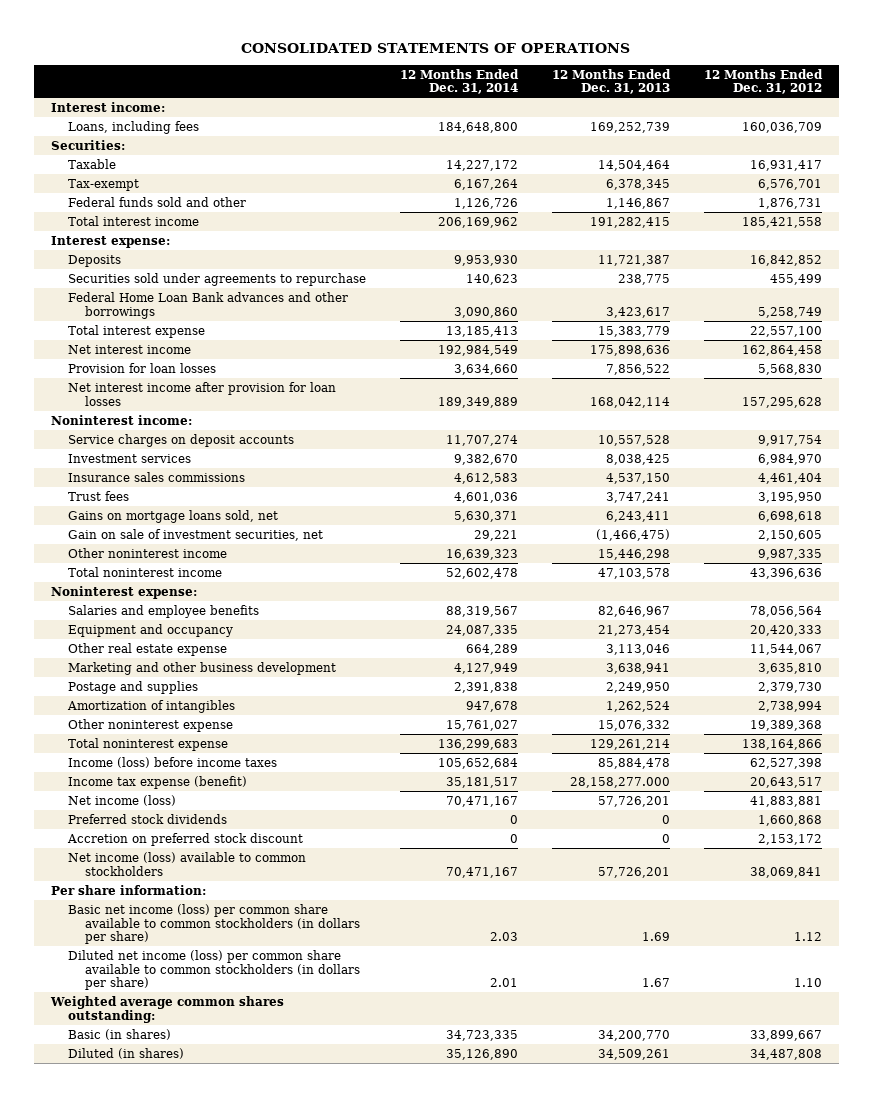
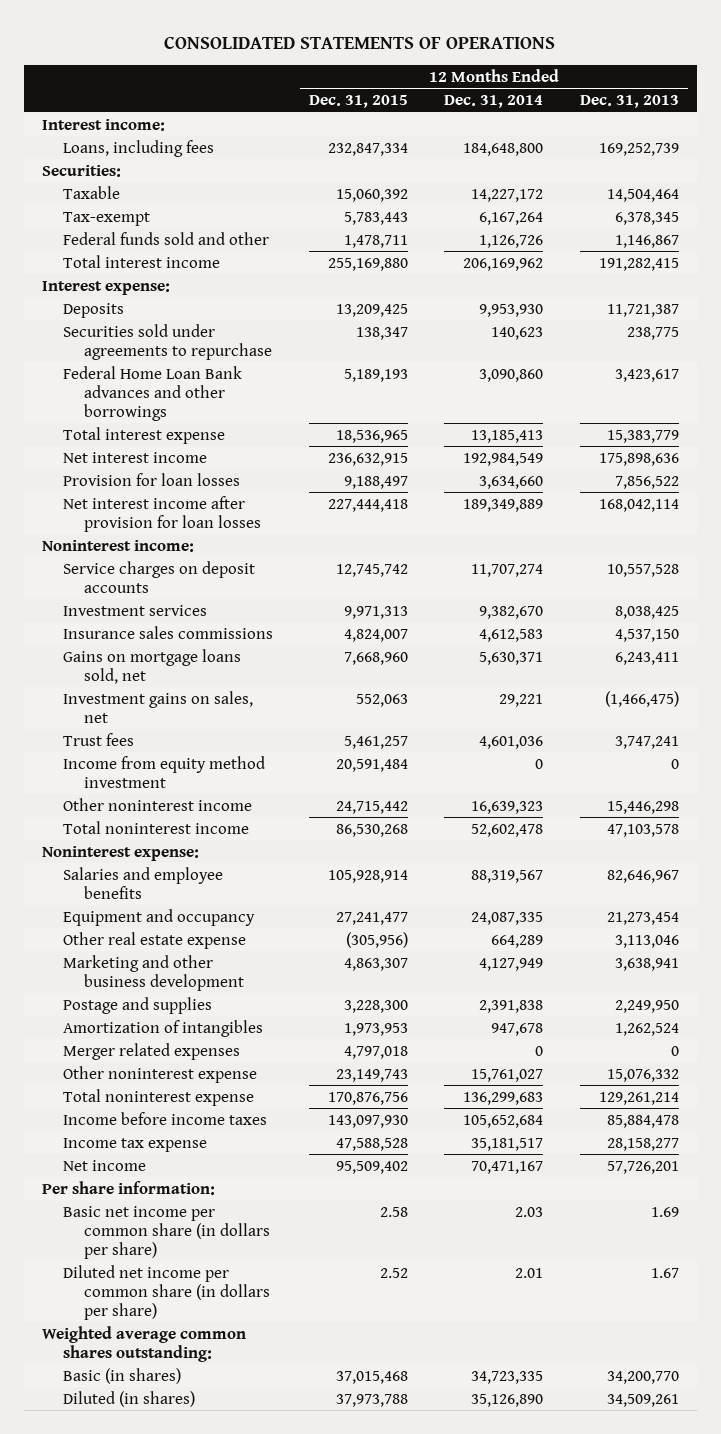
[703,68,823,95] 12 Months Ended Dec. 31, 2012 -> none
none -> [309,95,409,109] Dec. 31, 2015
[67,528,323,541] Gain on sale of investment securities, net -> [62,690,253,723] Investment gains on sales, net
[67,490,129,501] Trust fees -> [62,732,134,746] Trust fees
none -> [62,755,265,788] Income from equity method investment
none -> [62,1042,240,1060] Merger related expenses
[67,813,227,824] Preferred stock dividends -> none
[66,832,303,846] Accretion on preferred stock discount -> none
[67,851,306,876] Net income (loss) available to common stockholders -> none
[67,756,277,768] Income (loss) before income taxes -> [62,1111,267,1125] Income before income taxes
[67,775,247,789] Income tax expense (benefit) -> [62,1137,207,1152] Income tax expense
[569,776,670,788] 28,158,277.000 -> [606,1137,679,1151] 28,158,277
[67,794,176,806] Net income (loss) -> [62,1159,146,1171] Net income
[67,903,360,945] Basic net income (loss) per common share available to common stockholders (in dollars per share) -> [62,1205,271,1259] Basic net income per common share (in dollars per share)
[67,949,360,991] Diluted net income (loss) per common share available to common stockholders (in dollars per share) -> [62,1264,271,1320] Diluted net income per common share (in dollars per share)

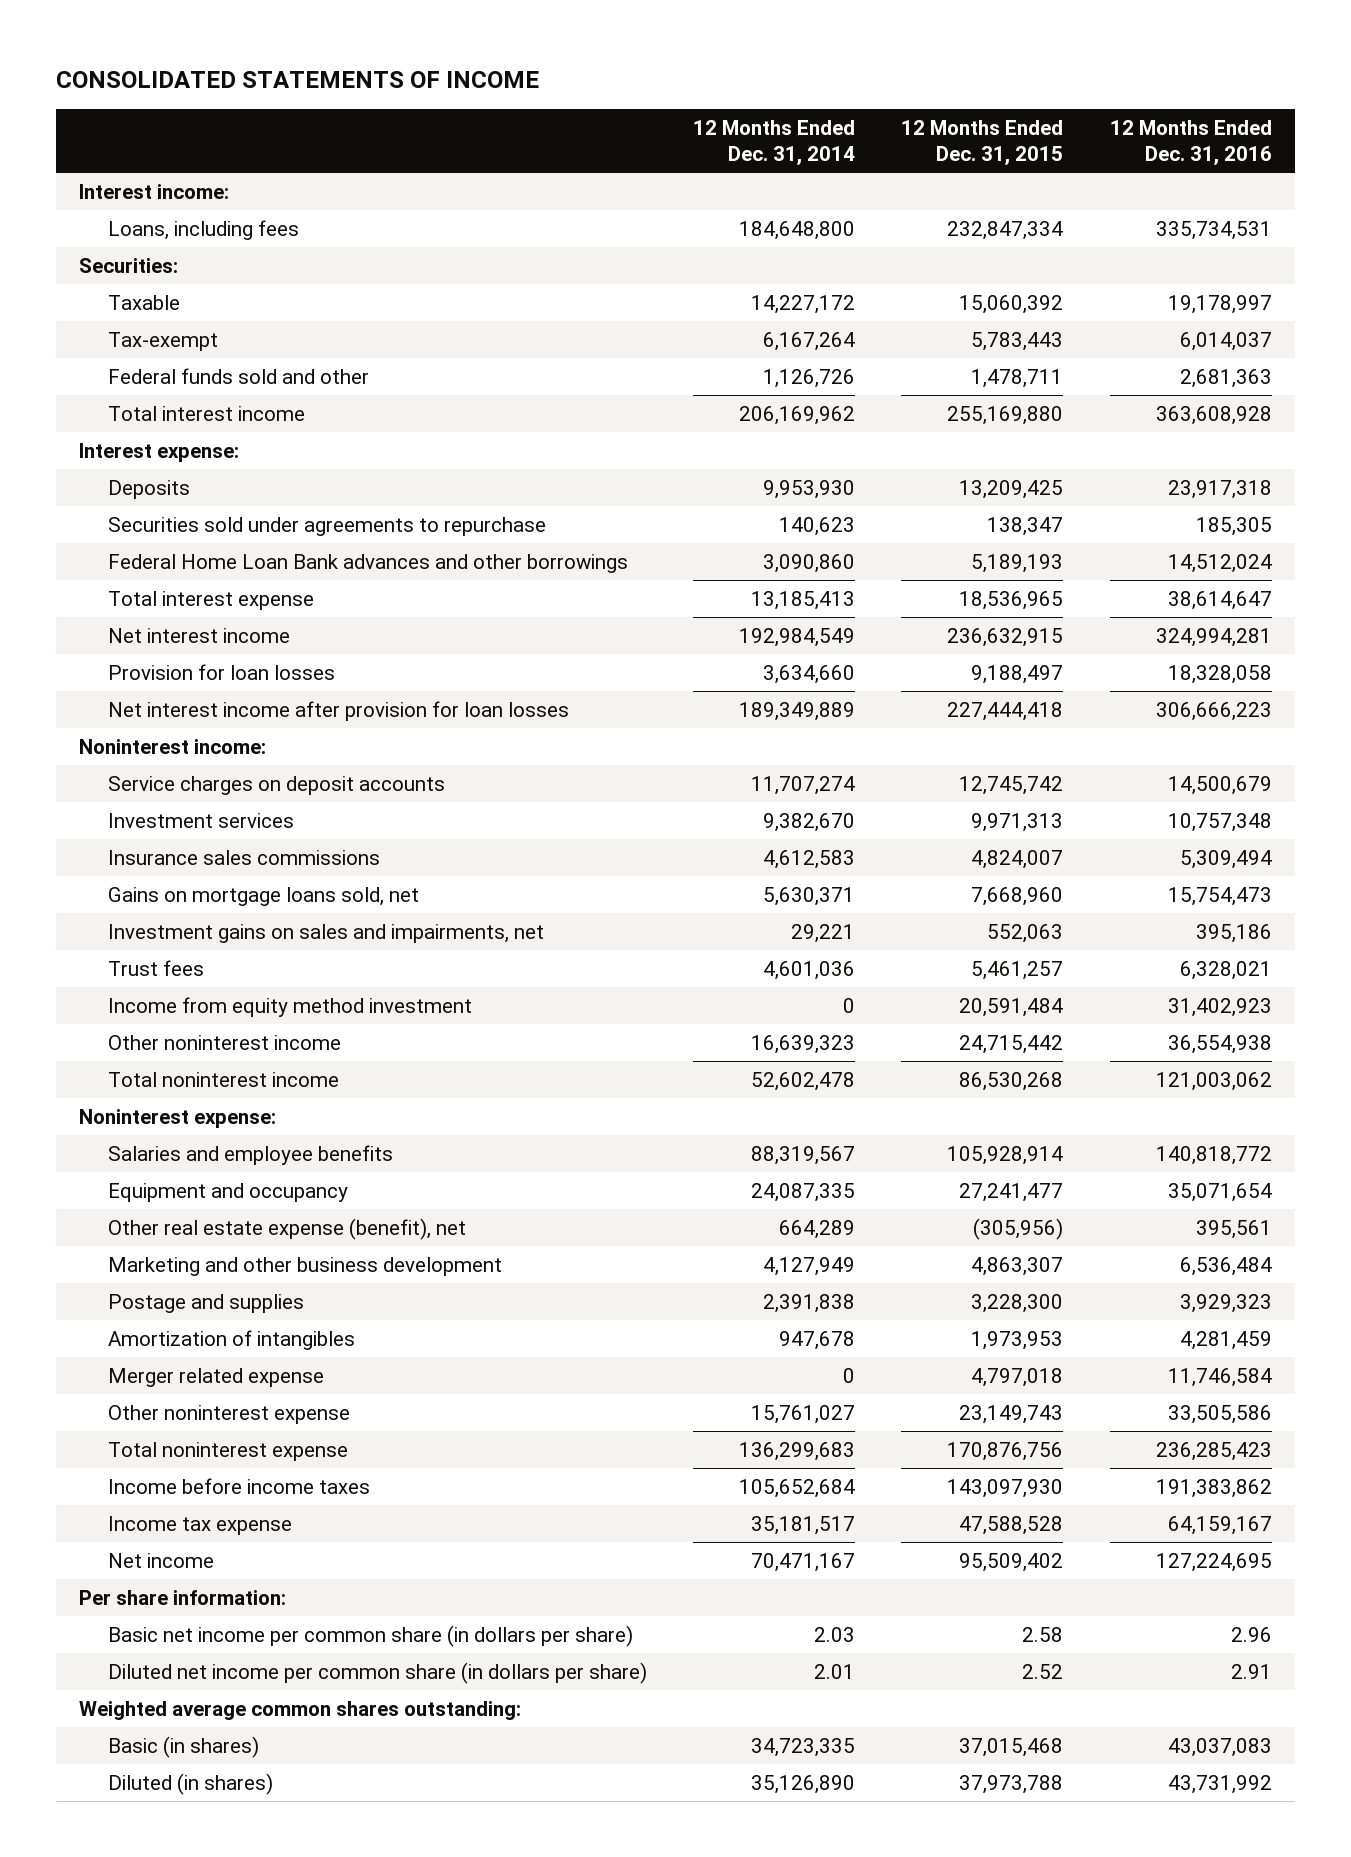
[164,36,556,50] CONSOLIDATED STATEMENTS OF OPERATIONS -> [56,71,540,89] CONSOLIDATED STATEMENTS OF INCOME
[579,95,679,109] Dec. 31, 2013 -> none
none -> [1109,119,1272,167] 12 Months Ended Dec. 31, 2016
[62,690,253,723] Investment gains on sales, net -> [107,923,544,943] Investment gains on sales and impairments, net
[62,931,246,949] Other real estate expense -> [107,1217,466,1240] Other real estate expense (benefit), net
[62,1042,240,1060] Merger related expenses -> [107,1367,324,1387] Merger related expense

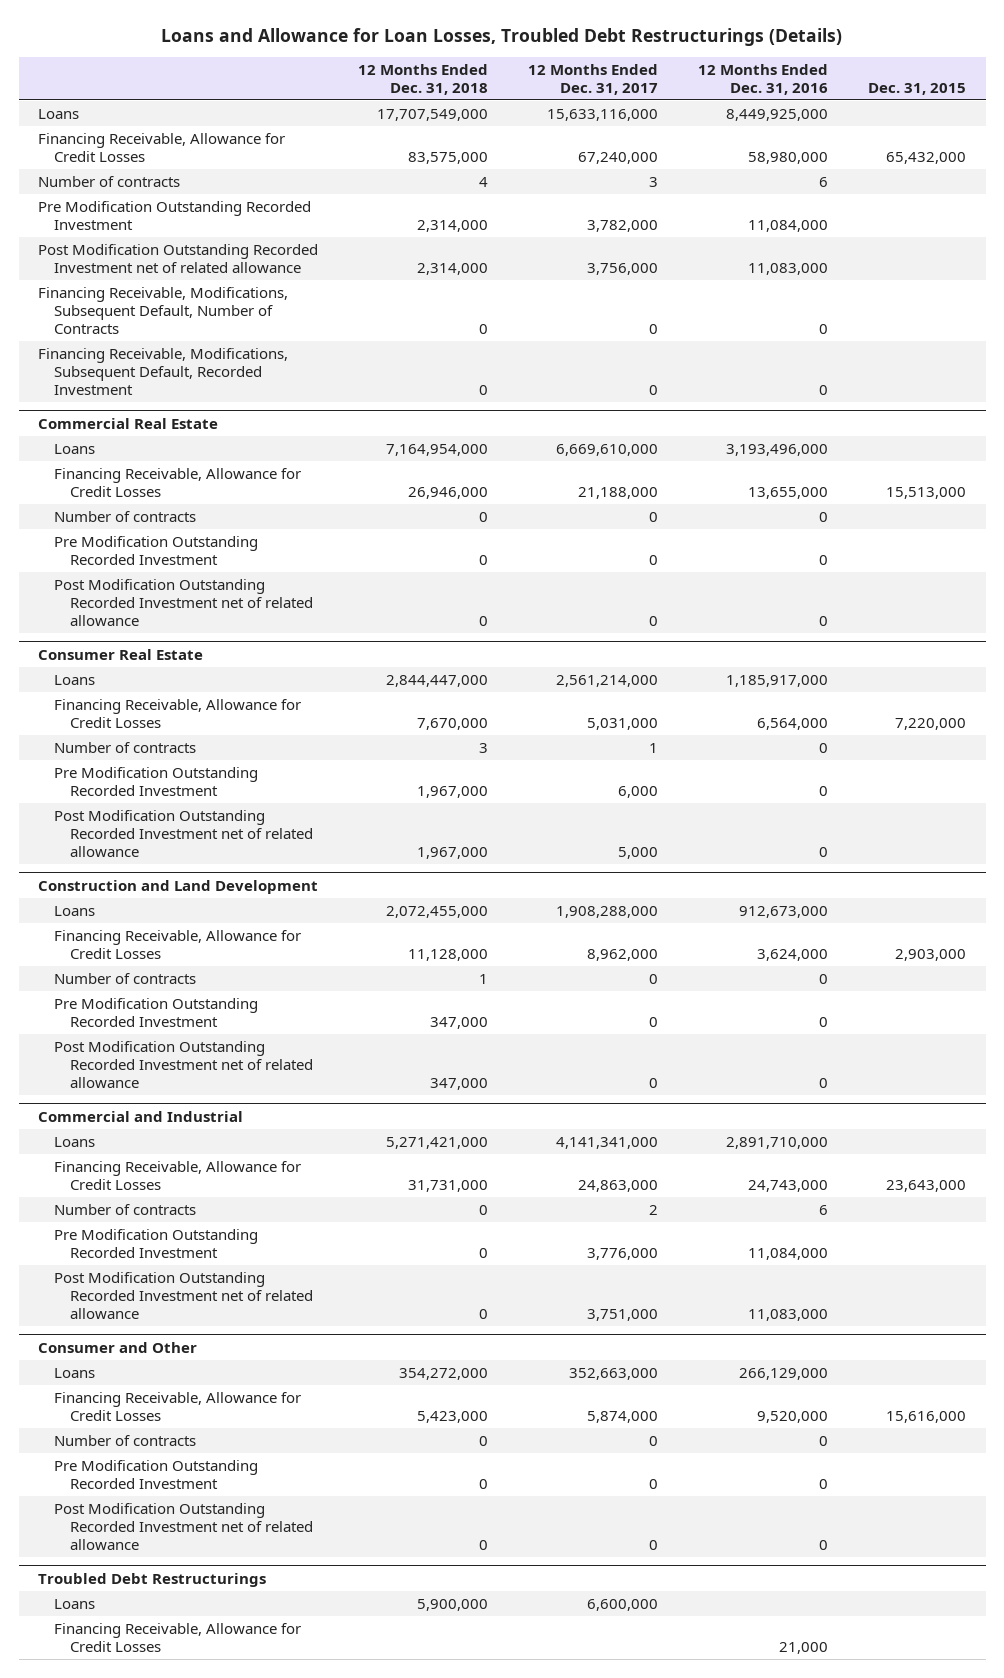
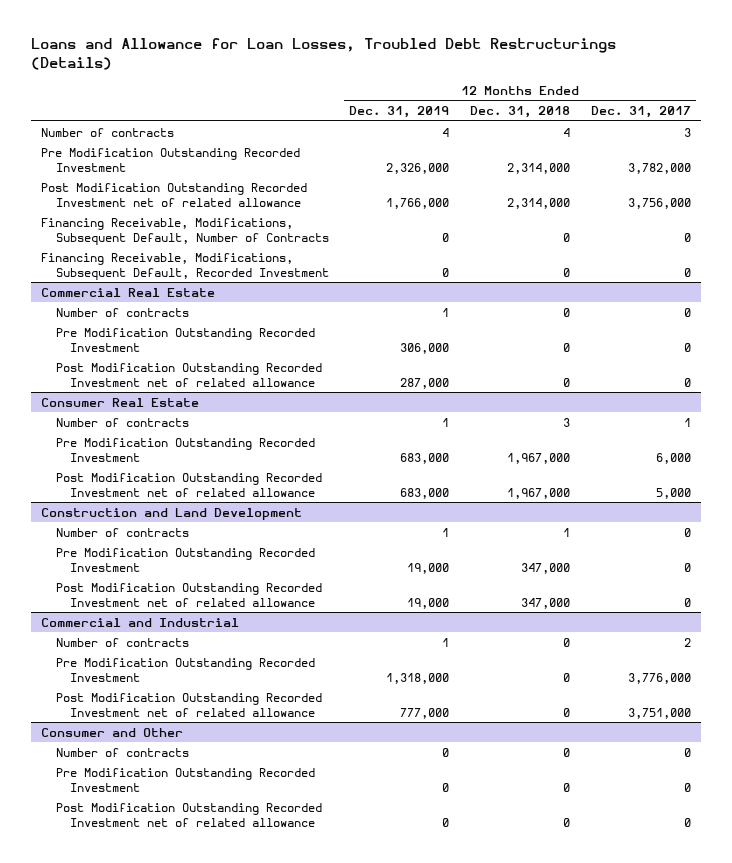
[698,63,829,95] 12 Months Ended Dec. 31, 2016 -> none
[867,82,966,95] Dec. 31, 2015 -> none
none -> [349,105,450,118] Dec. 31, 2019
[38,109,80,120] Loans -> none
[38,133,286,162] Financing Receivable, Allowance for Credit Losses -> none
[54,444,96,455] Loans -> none
[54,468,302,497] Financing Receivable, Allowance for Credit Losses -> none
[54,675,96,686] Loans -> none
[54,699,302,728] Financing Receivable, Allowance for Credit Losses -> none
[54,906,96,917] Loans -> none
[54,930,302,959] Financing Receivable, Allowance for Credit Losses -> none
[54,1137,96,1148] Loans -> none
[54,1161,302,1190] Financing Receivable, Allowance for Credit Losses -> none
[54,1368,96,1379] Loans -> none
[54,1392,302,1421] Financing Receivable, Allowance for Credit Losses -> none
[38,1572,267,1587] Troubled Debt Restructurings -> none
[54,1599,96,1610] Loans -> none
[54,1623,302,1652] Financing Receivable, Allowance for Credit Losses -> none

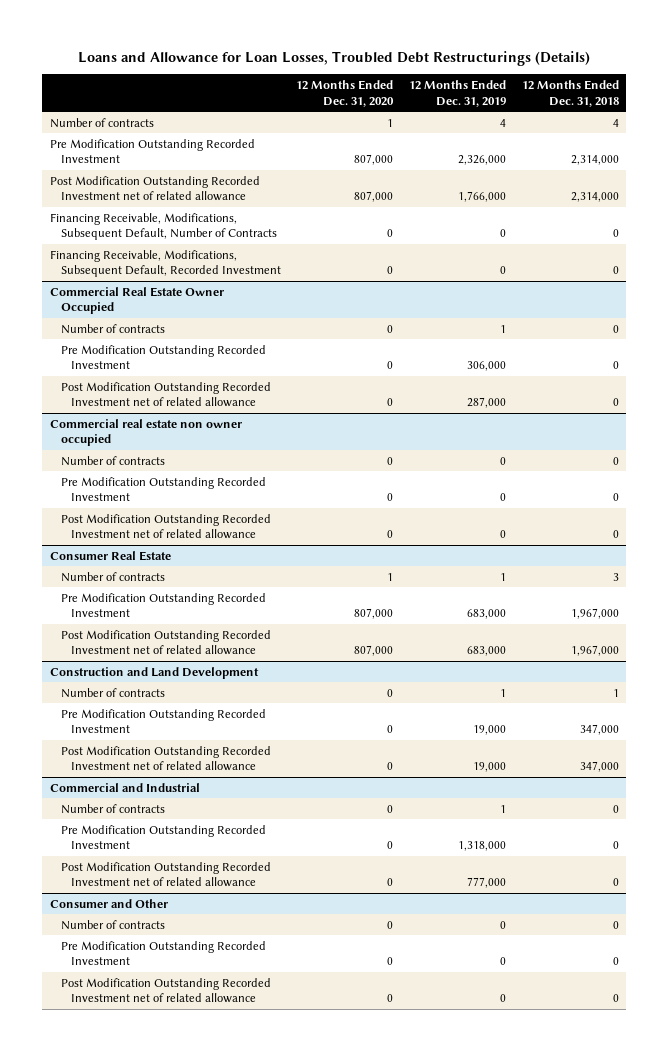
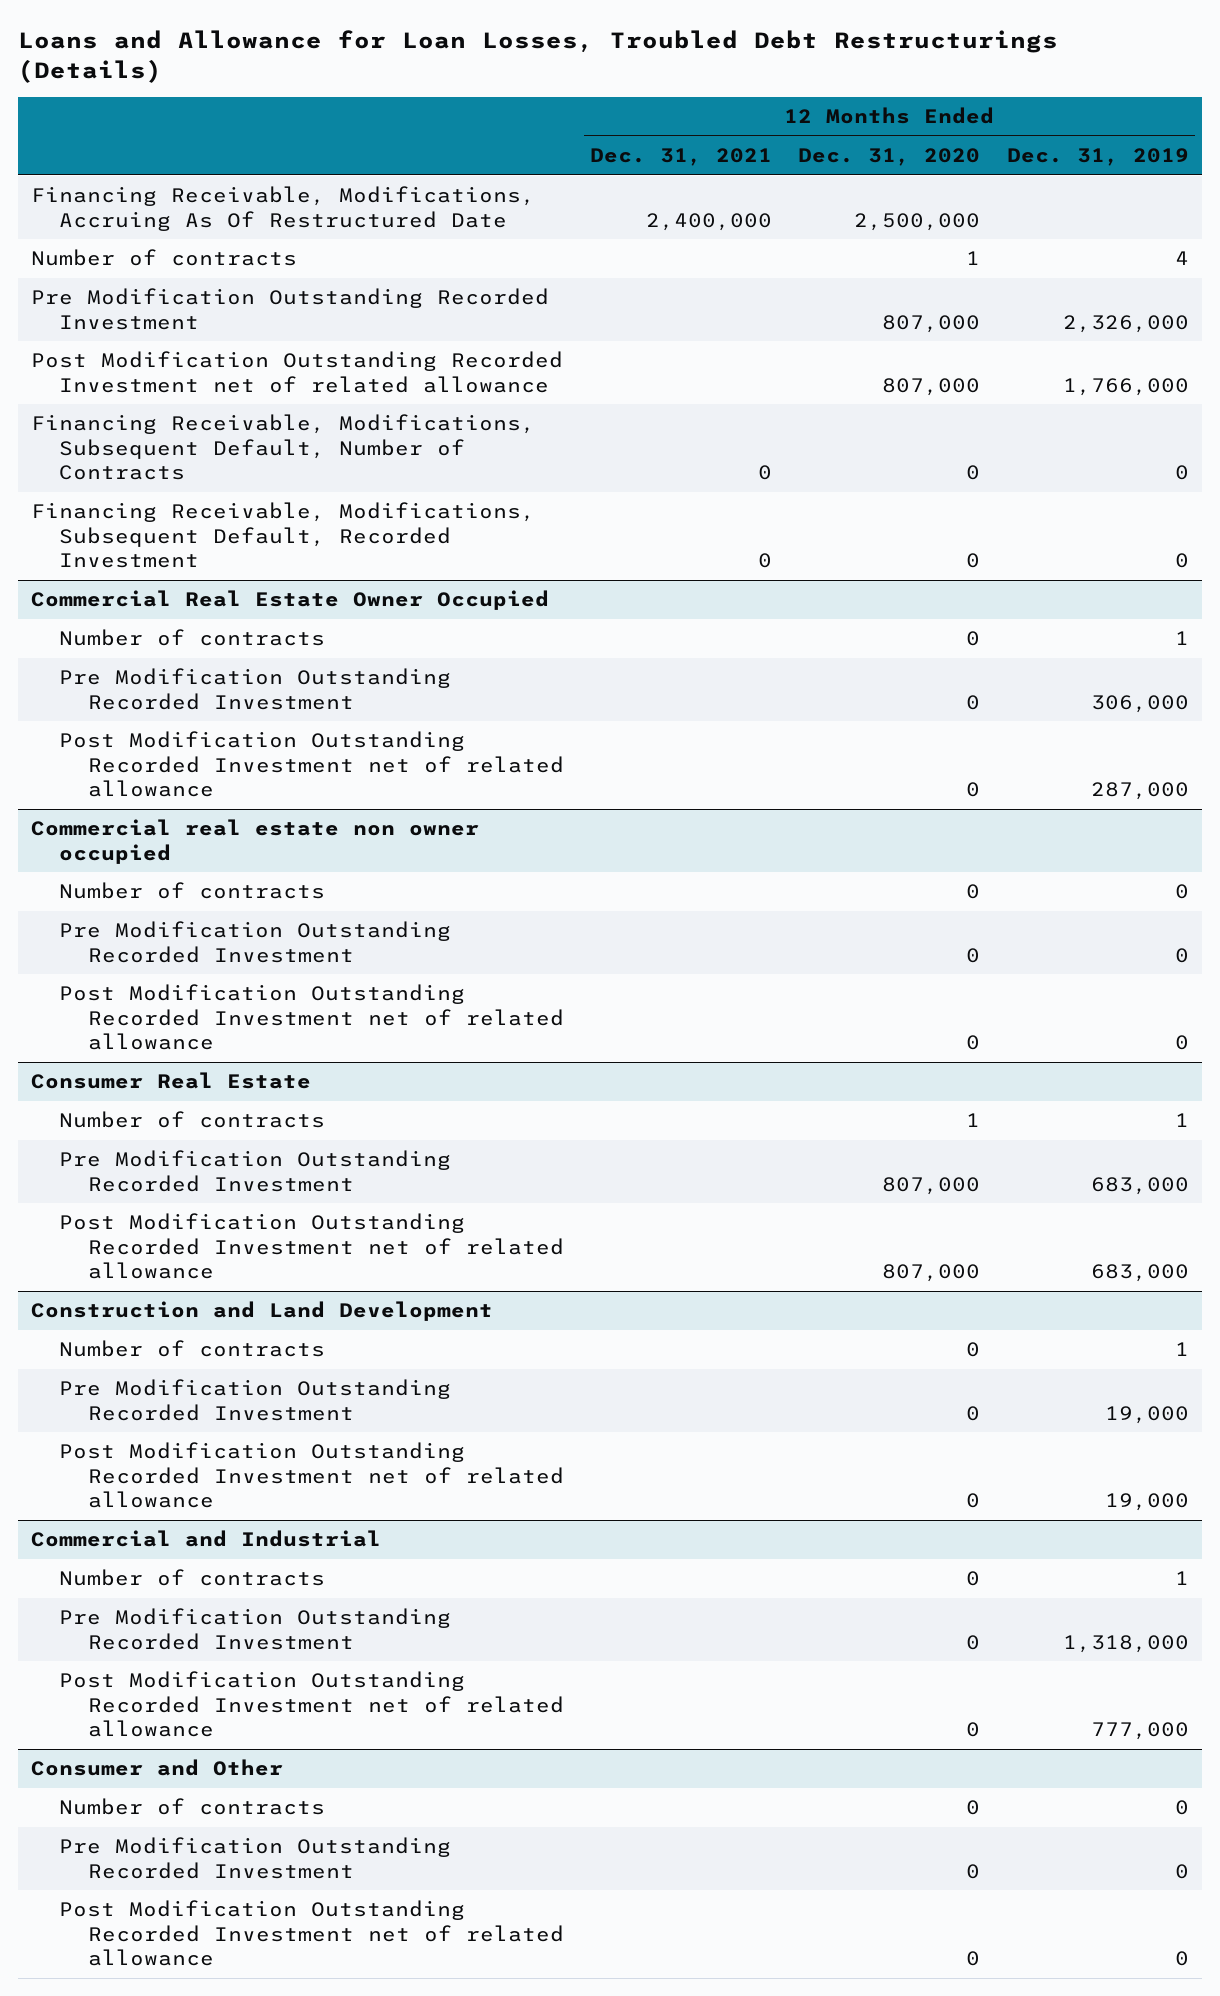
[521,79,619,107] 12 Months Ended Dec. 31, 2018 -> none
none -> [590,147,773,166] Dec. 31, 2021
none -> [30,186,535,231] Financing Receivable, Modifications, Accruing As Of Restructured Date

